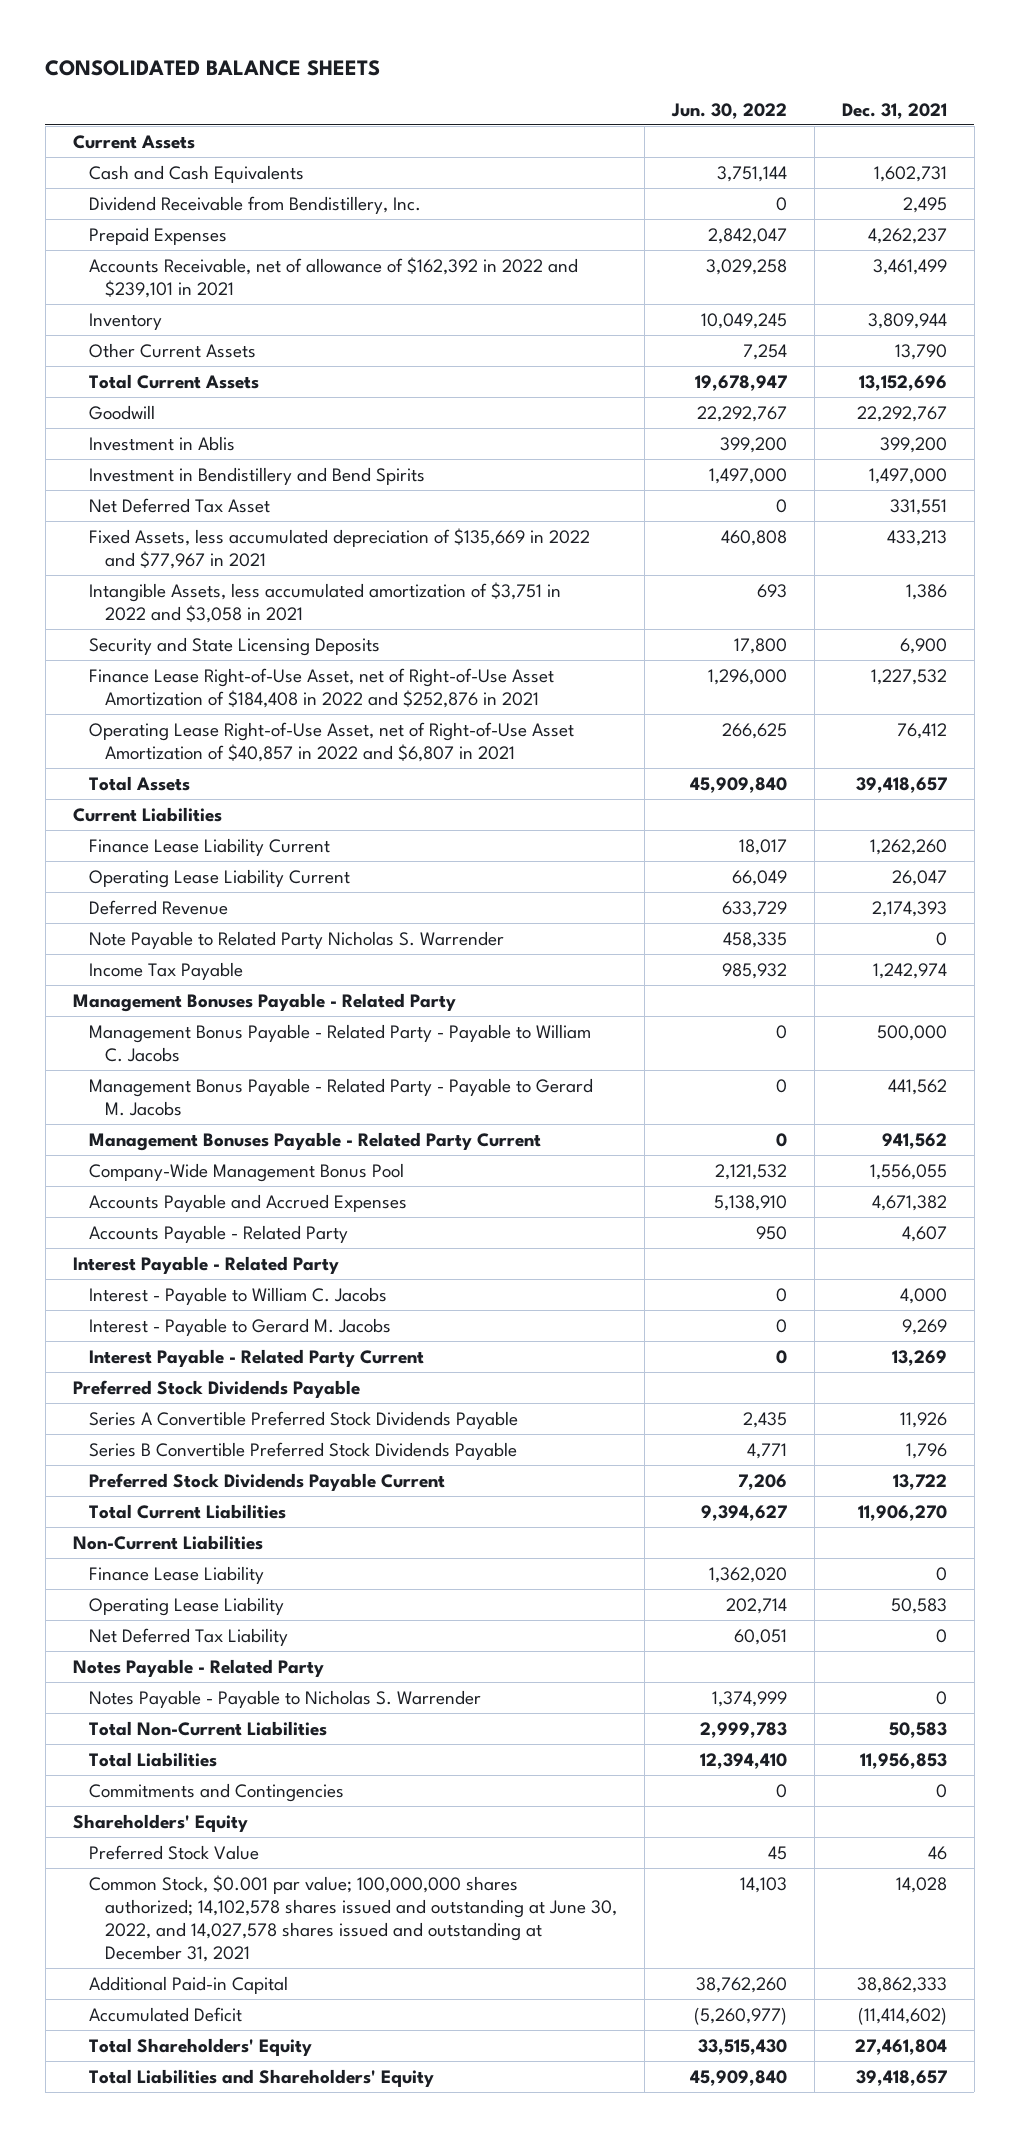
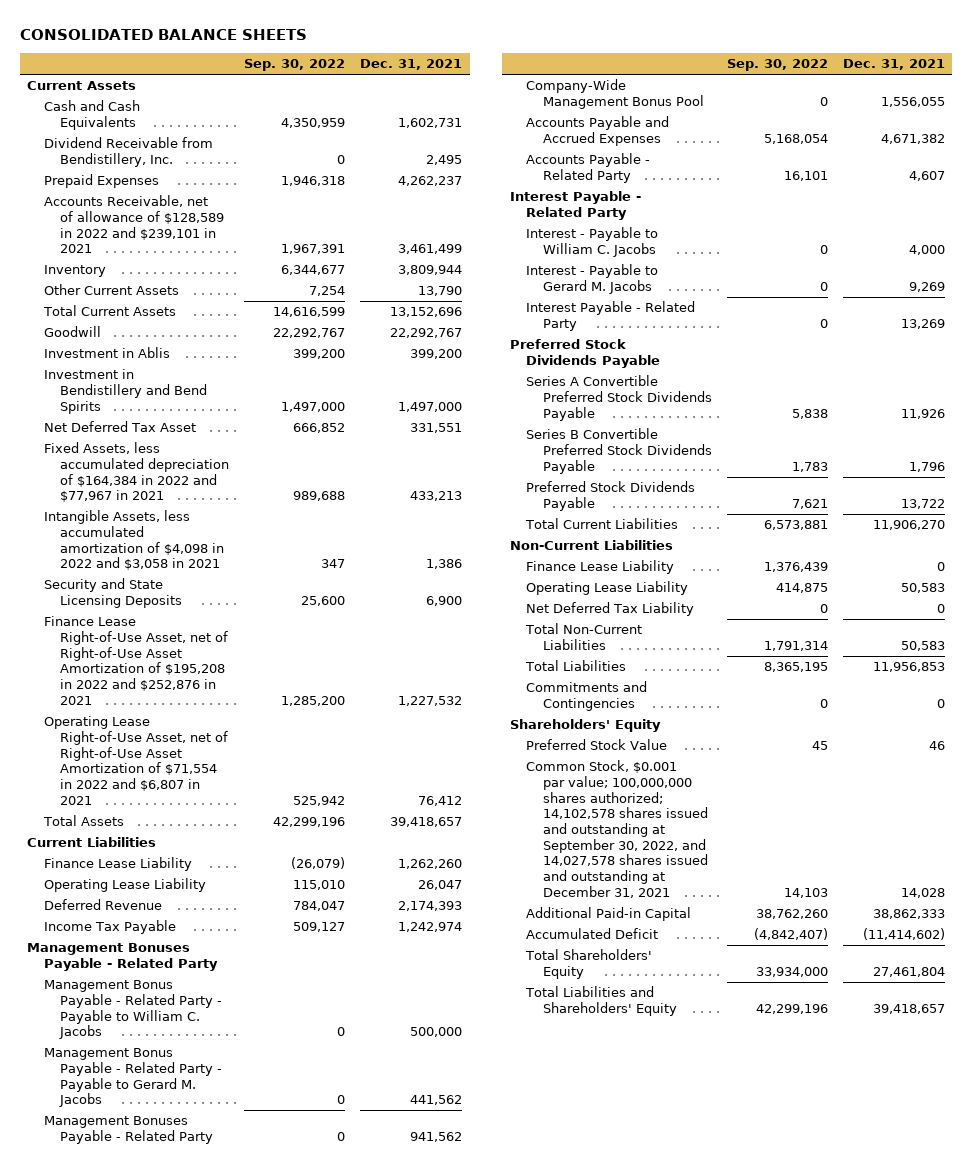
[670,102,787,119] Jun. 30, 2022 -> none
none -> [244,59,346,72] Sep. 30, 2022
[88,256,578,298] Accounts Receivable, net of allowance of $162,392 in 2022 and $239,101 in 2021 -> [43,195,225,254] Accounts Receivable, net of allowance of $128,589 in 2022 and $239,101 in 2021
[88,527,590,569] Fixed Assets, less accumulated depreciation of $135,669 in 2022 and $77,967 in 2021 -> [43,442,230,503] Fixed Assets, less accumulated depreciation of $164,384 in 2022 and $77,967 in 2021
[88,581,561,623] Intangible Assets, less accumulated amortization of $3,751 in 2022 and $3,058 in 2021 -> [43,510,225,571] Intangible Assets, less accumulated amortization of $4,098 in 2022 and $3,058 in 2021
[88,667,554,708] Finance Lease Right-of-Use Asset, net of Right-of-Use Asset Amortization of $184,408 in 2022 and $252,876 in 2021 -> [43,616,229,705] Finance Lease Right-of-Use Asset, net of Right-of-Use Asset Amortization of $195,208 in 2022 and $252,876 in 2021
[88,721,574,762] Operating Lease Right-of-Use Asset, net of Right-of-Use Asset Amortization of $40,857 in 2022 and $6,807 in 2021 -> [43,716,229,805] Operating Lease Right-of-Use Asset, net of Right-of-Use Asset Amortization of $71,554 in 2022 and $6,807 in 2021
[88,837,330,856] Finance Lease Liability Current -> [43,857,192,872] Finance Lease Liability
[88,868,350,888] Operating Lease Liability Current -> [43,878,206,893] Operating Lease Liability
[88,930,504,949] Note Payable to Related Party Nicholas S. Warrender -> none
[88,1131,541,1151] Management Bonuses Payable - Related Party Current -> [43,1116,214,1145] Management Bonuses Payable - Related Party
[88,1348,424,1367] Interest Payable - Related Party Current -> [526,301,696,332] Interest Payable - Related Party
[88,1472,445,1491] Preferred Stock Dividends Payable Current -> [526,481,696,512] Preferred Stock Dividends Payable
[72,1658,324,1677] Notes Payable - Related Party -> none
[88,1689,481,1708] Notes Payable - Payable to Nicholas S. Warrender -> none
[88,1874,618,1963] Common Stock, $0.001 par value; 100,000,000 shares authorized; 14,102,578 shares issued and outstanding at June 30, 2022, and 14,027,578 shares issued and outstanding at December 31, 2021 -> [526,760,709,898] Common Stock, $0.001 par value; 100,000,000 shares authorized; 14,102,578 shares issued and outstanding at September 30, 2022, and 14,027,578 shares issued and outstanding at December 31, 2021

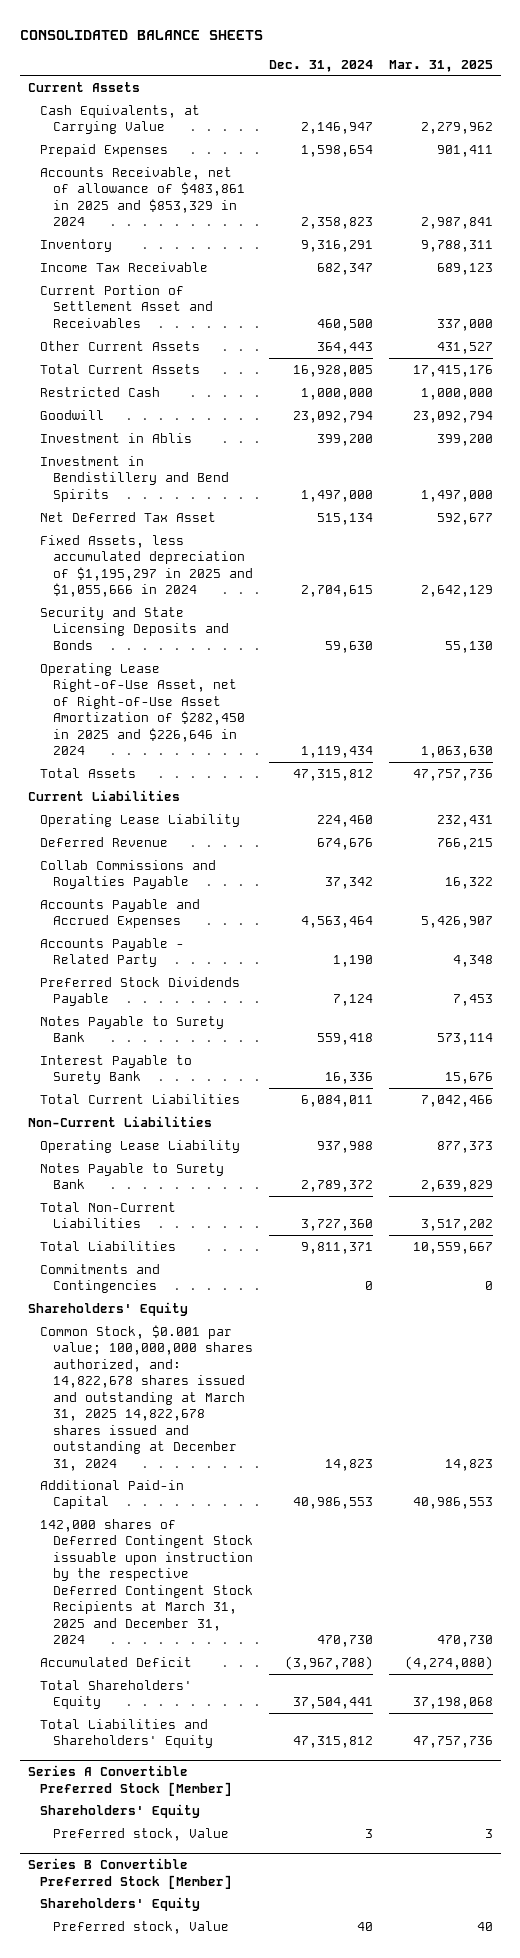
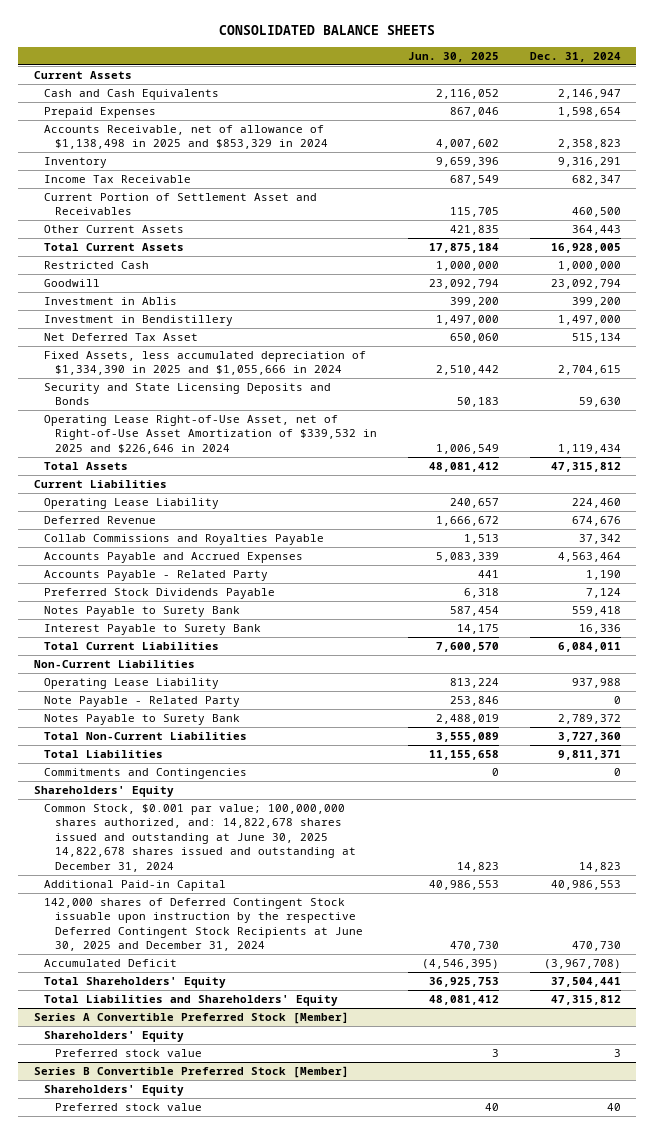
[388,59,493,72] Mar. 31, 2025 -> none
none -> [407,51,499,62] Jun. 30, 2025
[40,104,201,135] Cash Equivalents, at Carrying Value -> [44,89,220,101] Cash and Cash Equivalents
[40,166,245,227] Accounts Receivable, net of allowance of $483,861 in 2025 and $853,329 in 2024 -> [44,125,329,150] Accounts Receivable, net of allowance of $1,138,498 in 2025 and $853,329 in 2024
[40,455,229,502] Investment in Bendistillery and Bend Spirits -> [44,315,234,327] Investment in Bendistillery
[40,534,253,598] Fixed Assets, less accumulated depreciation of $1,195,297 in 2025 and $1,055,666 in 2024 -> [44,351,367,376] Fixed Assets, less accumulated depreciation of $1,334,390 in 2025 and $1,055,666 in 2024
[40,662,245,756] Operating Lease Right-of-Use Asset, net of Right-of-Use Asset Amortization of $282,450 in 2025 and $226,646 in 2024 -> [44,415,378,454] Operating Lease Right-of-Use Asset, net of Right-of-Use Asset Amortization of $339,532 in 2025 and $226,646 in 2024
none -> [44,696,241,708] Note Payable - Related Party
[40,1324,253,1471] Common Stock, $0.001 par value; 100,000,000 shares authorized, and: 14,822,678 shares issued and outstanding at March 31, 2025 14,822,678 shares issued and outstanding at December 31, 2024 -> [44,804,357,872] Common Stock, $0.001 par value; 100,000,000 shares authorized, and: 14,822,678 shares issued and outstanding at June 30, 2025 14,822,678 shares issued and outstanding at December 31, 2024
[40,1518,253,1645] 142,000 shares of Deferred Contingent Stock issuable upon instruction by the respective Deferred Contingent Stock Recipients at March 31, 2025 and December 31, 2024 -> [44,898,364,952] 142,000 shares of Deferred Contingent Stock issuable upon instruction by the respective Deferred Contingent Stock Recipients at June 30, 2025 and December 31, 2024
[52,1827,229,1841] Preferred stock, Value -> [55,1049,203,1058] Preferred stock value
[52,1920,229,1934] Preferred stock, Value -> [55,1103,203,1112] Preferred stock value

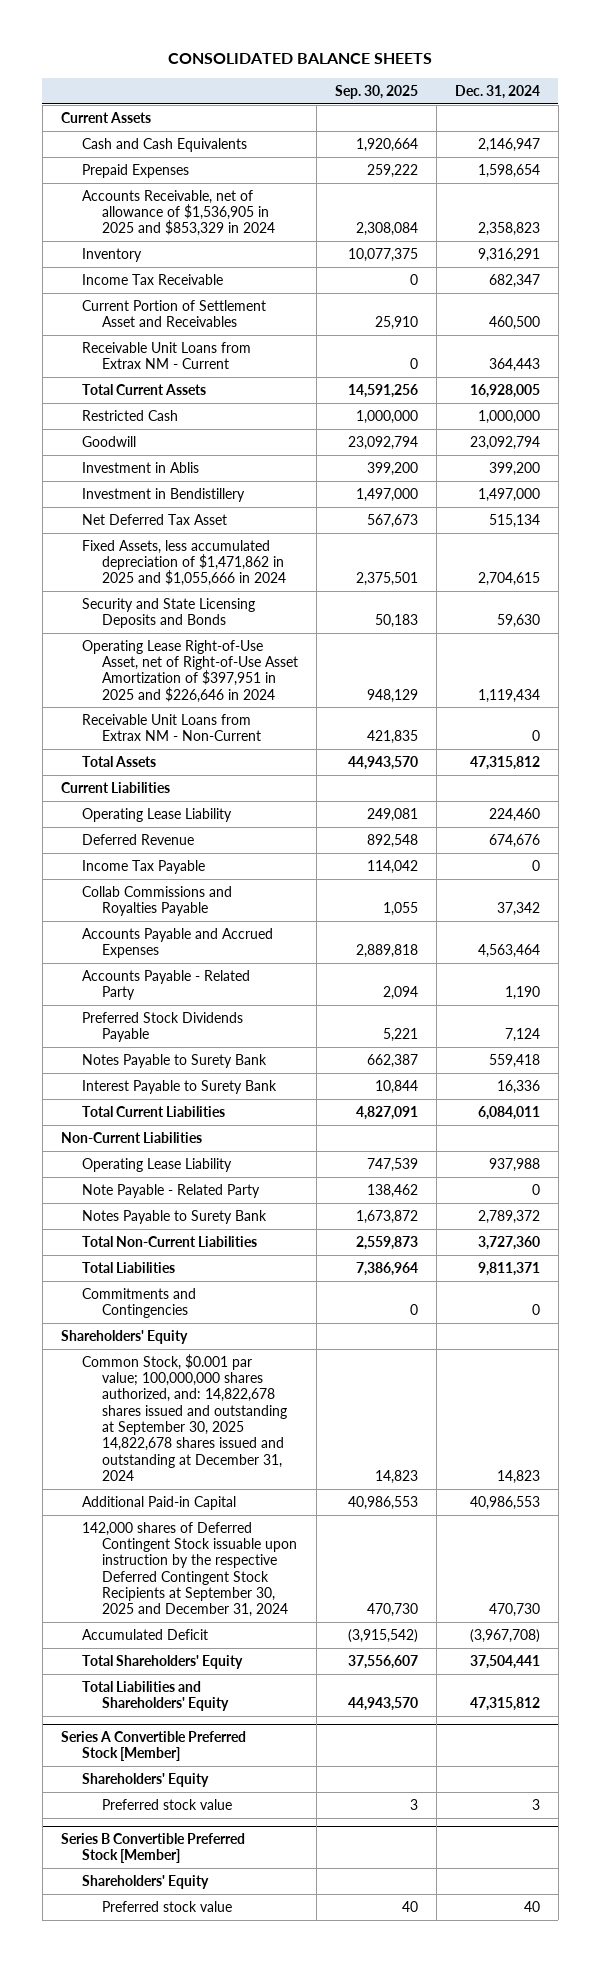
[407,51,499,62] Jun. 30, 2025 -> none
none -> [335,84,419,99] Sep. 30, 2025
[44,125,329,150] Accounts Receivable, net of allowance of $1,138,498 in 2025 and $853,329 in 2024 -> [81,189,276,237] Accounts Receivable, net of allowance of $1,536,905 in 2025 and $853,329 in 2024
[44,225,185,234] Other Current Assets -> [81,341,251,370] Receivable Unit Loans from Extrax NM - Current
[44,351,367,376] Fixed Assets, less accumulated depreciation of $1,334,390 in 2025 and $1,055,666 in 2024 -> [81,539,287,587] Fixed Assets, less accumulated depreciation of $1,471,862 in 2025 and $1,055,666 in 2024
[44,415,378,454] Operating Lease Right-of-Use Asset, net of Right-of-Use Asset Amortization of $339,532 in 2025 and $226,646 in 2024 -> [81,639,299,703] Operating Lease Right-of-Use Asset, net of Right-of-Use Asset Amortization of $397,951 in 2025 and $226,646 in 2024
none -> [81,713,262,742] Receivable Unit Loans from Extrax NM - Non-Current
none -> [81,859,205,874] Income Tax Payable
[44,804,357,872] Common Stock, $0.001 par value; 100,000,000 shares authorized, and: 14,822,678 shares issued and outstanding at June 30, 2025 14,822,678 shares issued and outstanding at December 31, 2024 -> [81,1353,288,1481] Common Stock, $0.001 par value; 100,000,000 shares authorized, and: 14,822,678 shares issued and outstanding at September 30, 2025 14,822,678 shares issued and outstanding at December 31, 2024
[44,898,364,952] 142,000 shares of Deferred Contingent Stock issuable upon instruction by the respective Deferred Contingent Stock Recipients at June 30, 2025 and December 31, 2024 -> [81,1521,298,1618] 142,000 shares of Deferred Contingent Stock issuable upon instruction by the respective Deferred Contingent Stock Recipients at September 30, 2025 and December 31, 2024

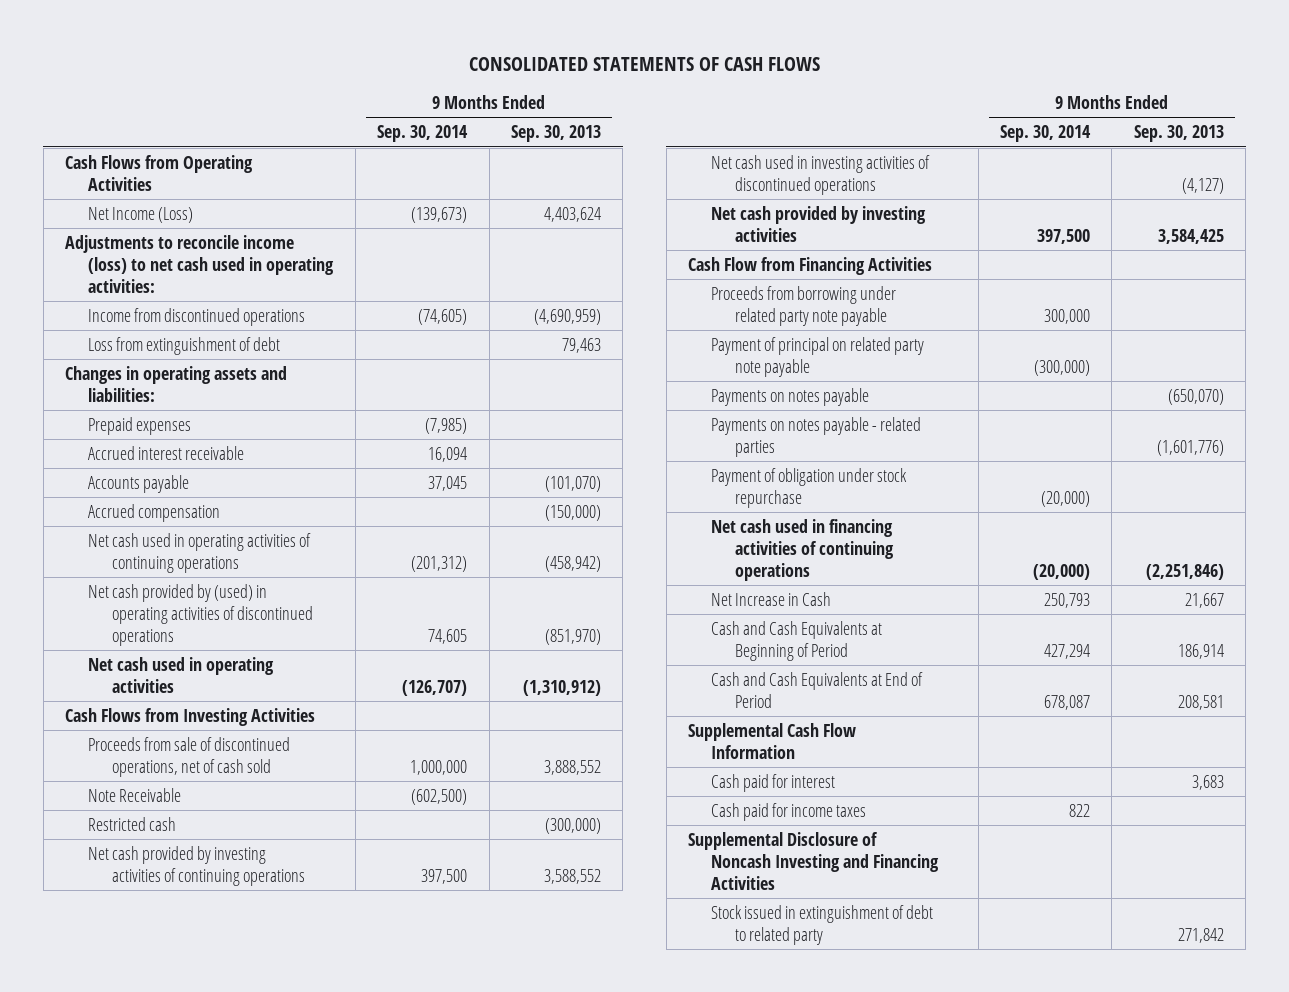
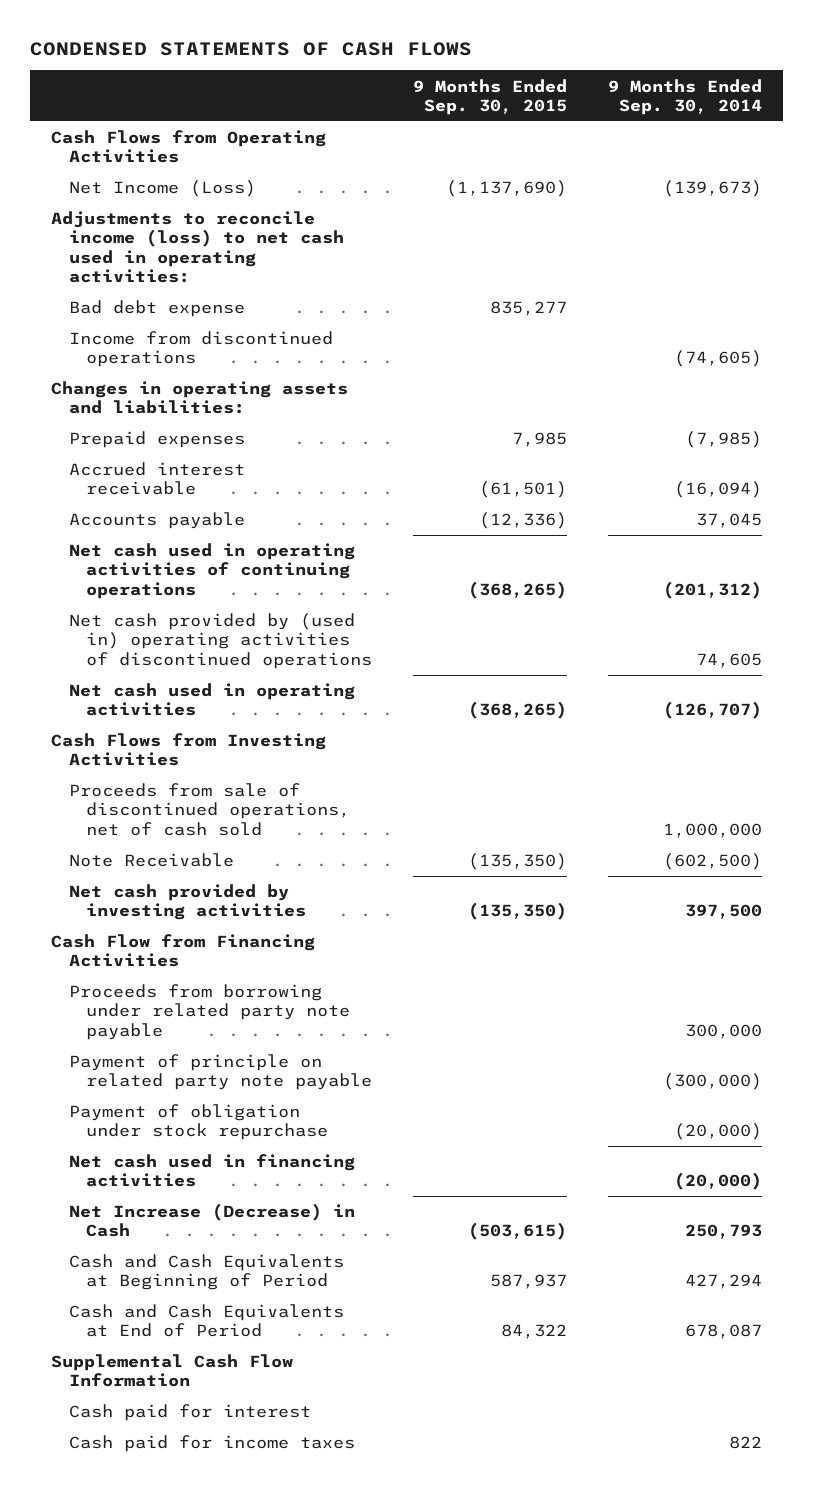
[469,56,821,71] CONSOLIDATED STATEMENTS OF CASH FLOWS -> [30,41,473,56] CONDENSED STATEMENTS OF CASH FLOWS
[510,125,601,143] Sep. 30, 2013 -> none
none -> [413,78,568,115] 9 Months Ended Sep. 30, 2015
none -> [68,300,245,318] Bad debt expense
[88,336,281,355] Loss from extinguishment of debt -> none
[428,446,468,462] 16,094 -> [674,481,763,499] (16,094)
[88,503,221,522] Accrued compensation -> none
[88,583,313,646] Net cash provided by (used) in operating activities of discontinued operations -> [68,613,373,669] Net cash provided by (used in) operating activities of discontinued operations
[88,816,177,831] Restricted cash -> none
[88,845,305,886] Net cash provided by investing activities of continuing operations -> none
[711,154,931,195] Net cash used in investing activities of discontinued operations -> none
[711,387,870,406] Payments on notes payable -> none
[711,416,922,457] Payments on notes payable - related parties -> none
[711,336,925,377] Payment of principal on related party note payable -> [68,1054,373,1091] Payment of principle on related party note payable
[711,518,894,581] Net cash used in financing activities of continuing operations -> [68,1154,355,1188] Net cash used in financing activities
[711,591,832,606] Net Increase in Cash -> [68,1203,355,1238] Net Increase (Decrease) in Cash
[688,831,940,890] Supplemental Disclosure of Noncash Investing and Financing Activities -> none
[711,904,934,945] Stock issued in extinguishment of debt to related party -> none

